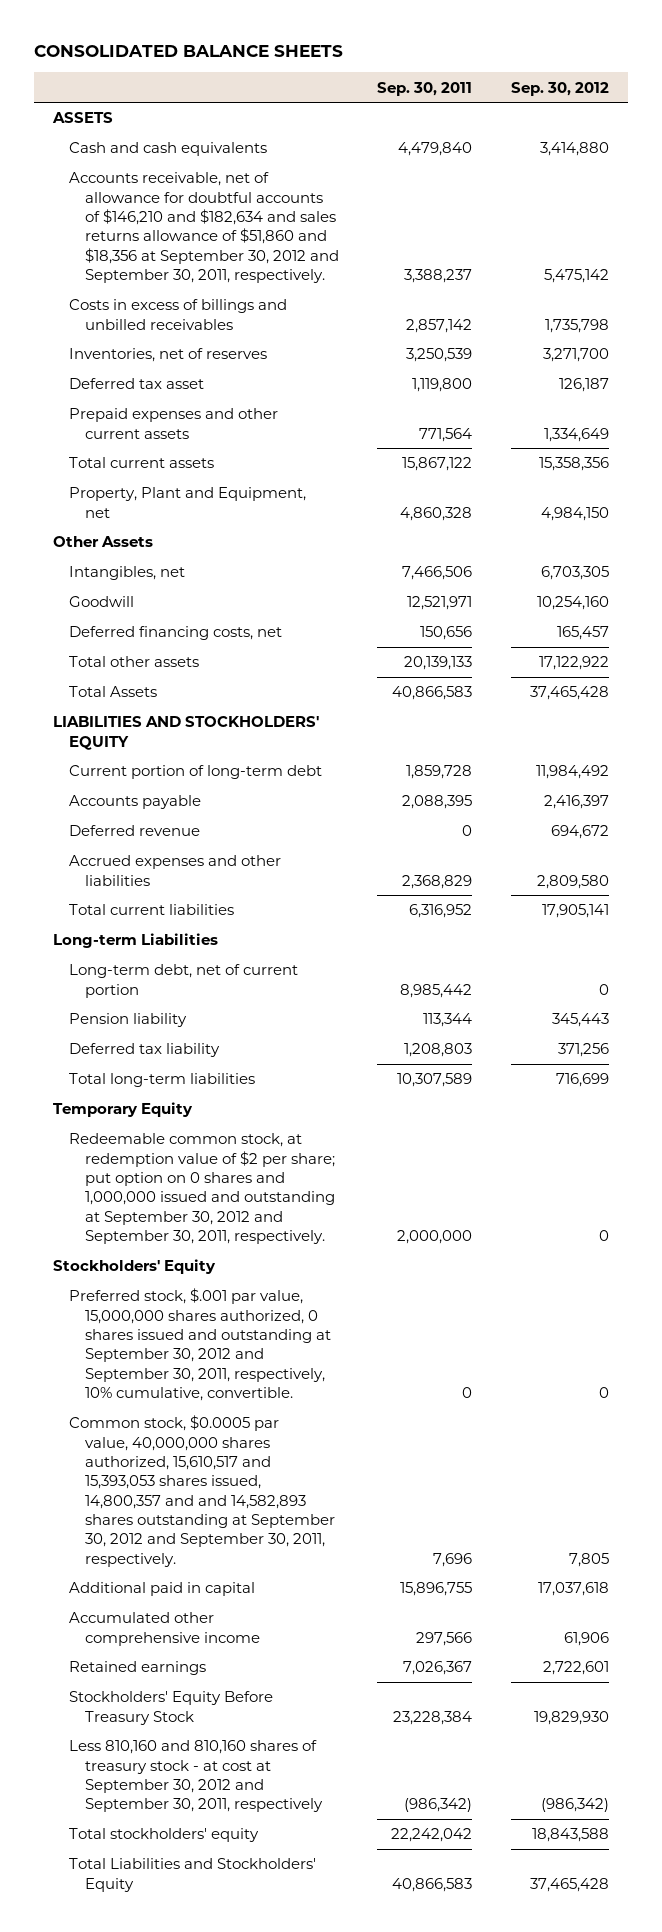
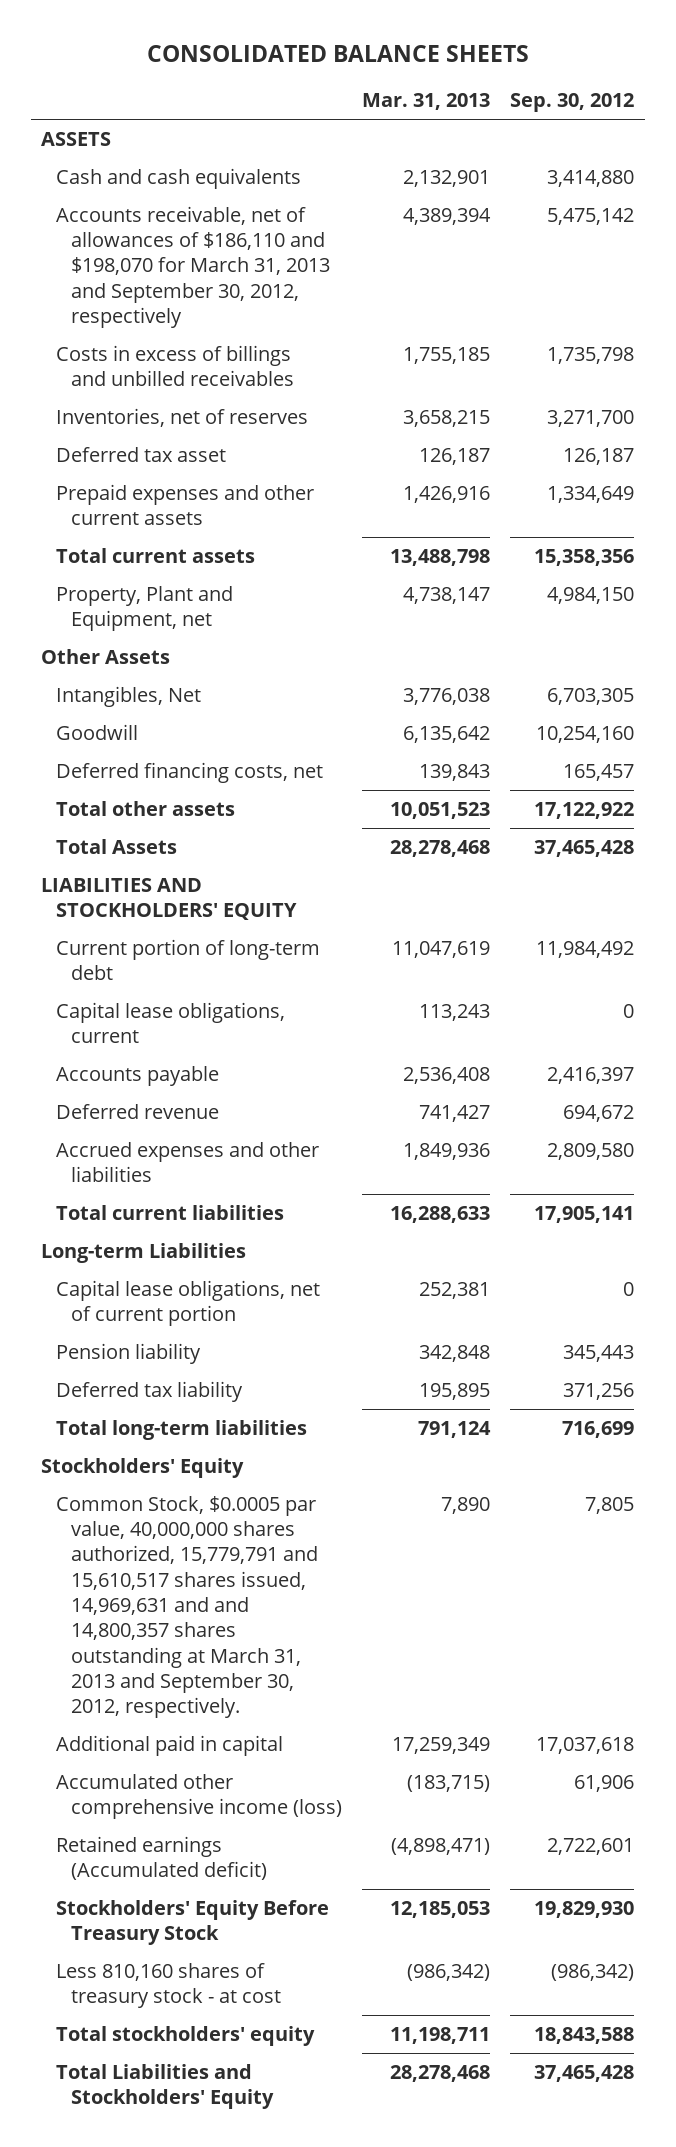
[377,81,473,96] Sep. 30, 2011 -> none
none -> [361,93,490,111] Mar. 31, 2013
[68,172,339,283] Accounts receivable, net of allowance for doubtful accounts of $146,210 and $182,634 and sales returns allowance of $51,860 and $18,356 at September 30, 2012 and September 30, 2011, respectively. -> [55,205,330,329] Accounts receivable, net of allowances of $186,110 and $198,070 for March 31, 2013 and September 30, 2012, respectively
[68,566,185,581] Intangibles, net -> [55,685,201,707] Intangibles, Net
none -> [55,1001,285,1044] Capital lease obligations, current
[68,964,298,998] Long-term debt, net of current portion -> none
none -> [55,1279,320,1327] Capital lease obligations, net of current portion
[53,1102,194,1118] Temporary Equity -> none
[68,1133,335,1244] Redeemable common stock, at redemption value of $2 per share; put option on 0 shares and 1,000,000 issued and outstanding at September 30, 2012 and September 30, 2011, respectively. -> none
[68,1288,331,1401] Preferred stock, $.001 par value, 15,000,000 shares authorized, 0 shares issued and outstanding at September 30, 2012 and September 30, 2011, respectively, 10% cumulative, convertible. -> none
[68,1415,335,1567] Common stock, $0.0005 par value, 40,000,000 shares authorized, 15,610,517 and 15,393,053 shares issued, 14,800,357 and and 14,582,893 shares outstanding at September 30, 2012 and September 30, 2011, respectively. -> [55,1495,318,1719] Common Stock, $0.0005 par value, 40,000,000 shares authorized, 15,779,791 and 15,610,517 shares issued, 14,969,631 and and 14,800,357 shares outstanding at March 31, 2013 and September 30, 2012, respectively.
[68,1612,260,1646] Accumulated other comprehensive income -> [55,1773,342,1820] Accumulated other comprehensive income (loss)
[68,1661,206,1676] Retained earnings -> [55,1835,267,1881] Retained earnings (Accumulated deficit)
[68,1740,323,1813] Less 810,160 and 810,160 shares of treasury stock - at cost at September 30, 2012 and September 30, 2011, respectively -> [55,1962,281,2009] Less 810,160 shares of treasury stock - at cost

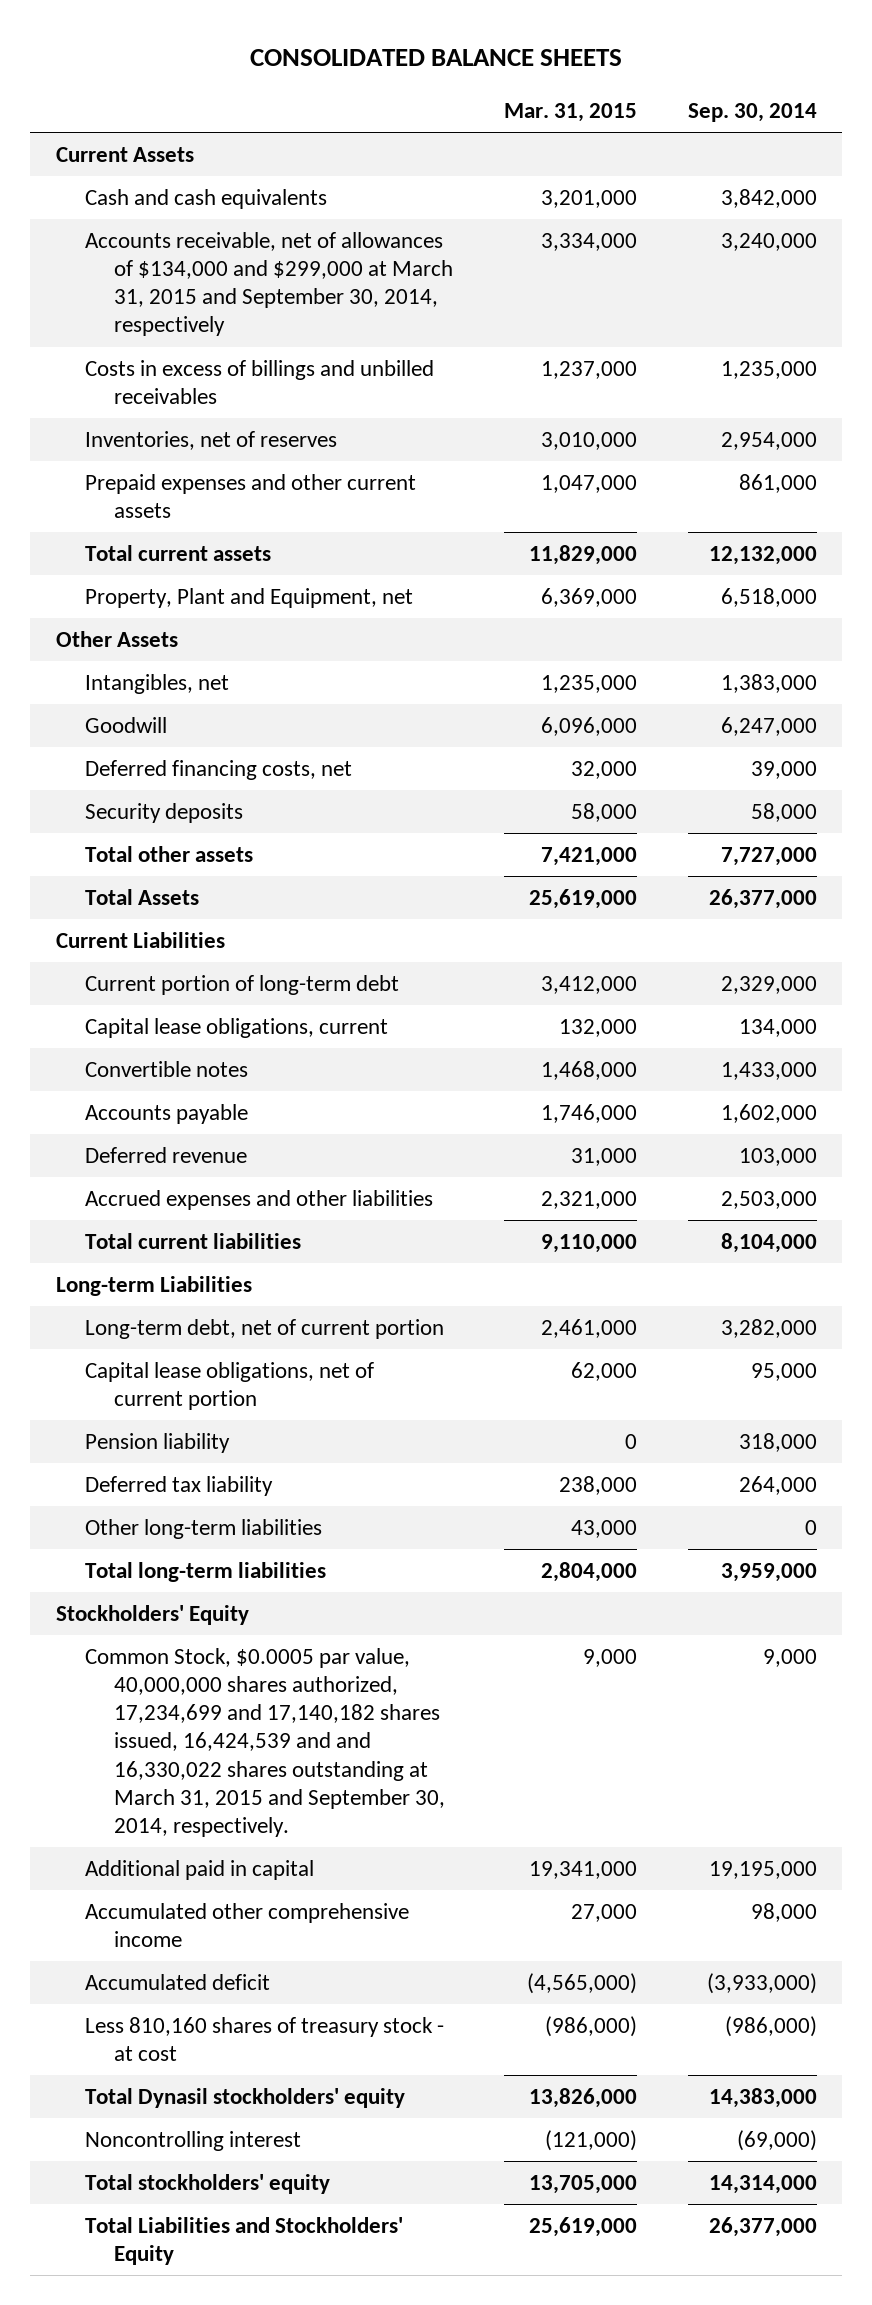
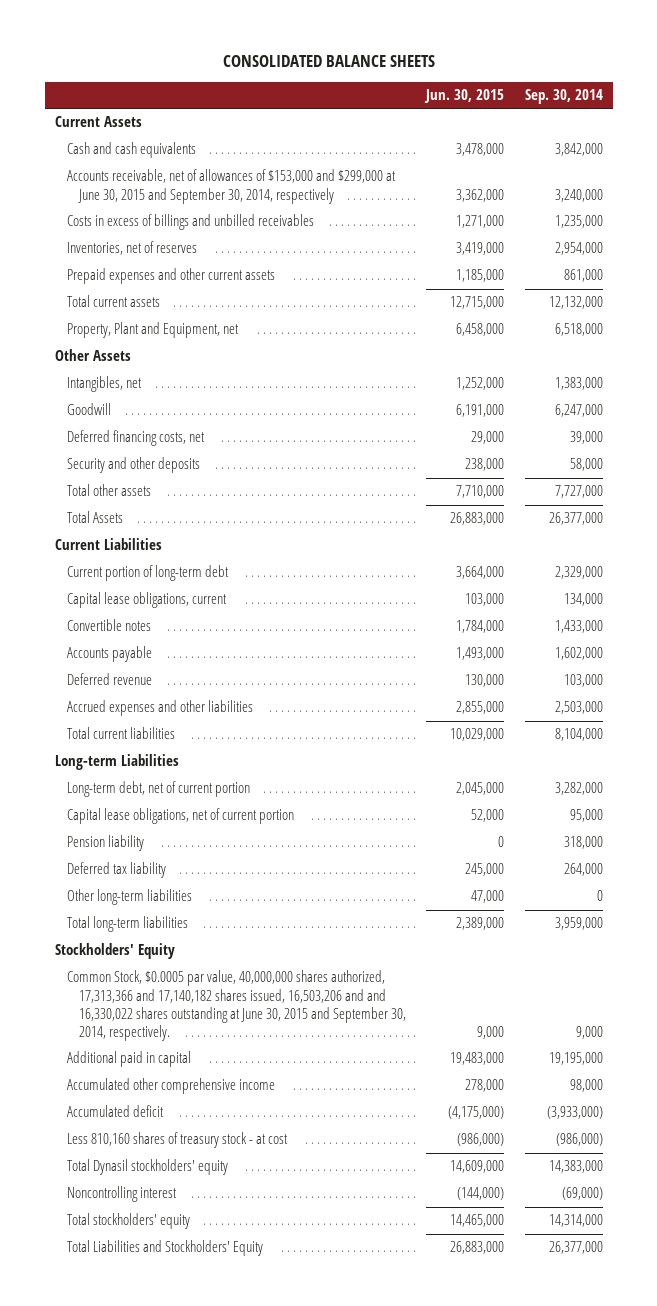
[503,103,637,123] Mar. 31, 2015 -> none
none -> [424,89,505,104] Jun. 30, 2015
[84,232,453,337] Accounts receivable, net of allowances of $134,000 and $299,000 at March 31, 2015 and September 30, 2014, respectively -> [66,169,396,204] Accounts receivable, net of allowances of $153,000 and $299,000 at June 30, 2015 and September 30, 2014, respectively
[84,803,243,824] Security deposits -> [66,457,200,474] Security and other deposits
[84,1648,445,1837] Common Stock, $0.0005 par value, 40,000,000 shares authorized, 17,234,699 and 17,140,182 shares issued, 16,424,539 and and 16,330,022 shares outstanding at March 31, 2015 and September 30, 2014, respectively. -> [66,970,406,1042] Common Stock, $0.0005 par value, 40,000,000 shares authorized, 17,313,366 and 17,140,182 shares issued, 16,503,206 and and 16,330,022 shares outstanding at June 30, 2015 and September 30, 2014, respectively.

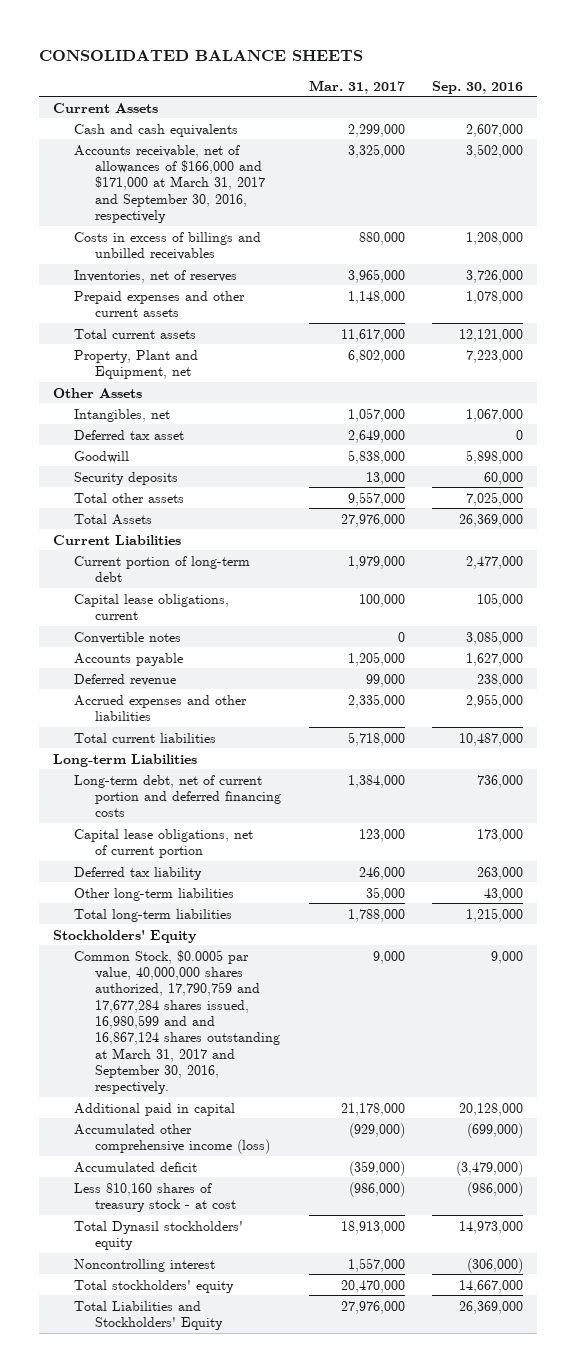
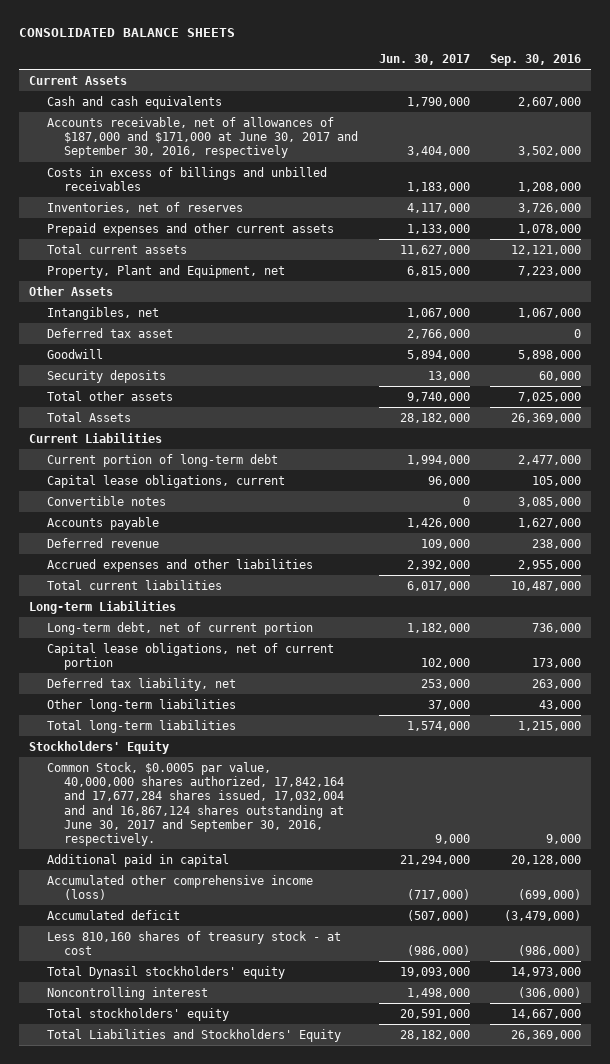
[308,79,405,94] Mar. 31, 2017 -> none
none -> [378,54,470,66] Jun. 30, 2017
[74,144,266,223] Accounts receivable, net of allowances of $166,000 and $171,000 at March 31, 2017 and September 30, 2016, respectively -> [46,116,359,159] Accounts receivable, net of allowances of $187,000 and $171,000 at June 30, 2017 and September 30, 2016, respectively
[74,774,282,818] Long-term debt, net of current portion and deferred financing costs -> [46,621,313,635] Long-term debt, net of current portion
[74,866,203,880] Deferred tax liability -> [46,677,236,691] Deferred tax liability, net
[74,949,281,1095] Common Stock, $0.0005 par value, 40,000,000 shares authorized, 17,790,759 and 17,677,284 shares issued, 16,980,599 and and 16,867,124 shares outstanding at March 31, 2017 and September 30, 2016, respectively. -> [46,761,345,847] Common Stock, $0.0005 par value, 40,000,000 shares authorized, 17,842,164 and 17,677,284 shares issued, 17,032,004 and and 16,867,124 shares outstanding at June 30, 2017 and September 30, 2016, respectively.

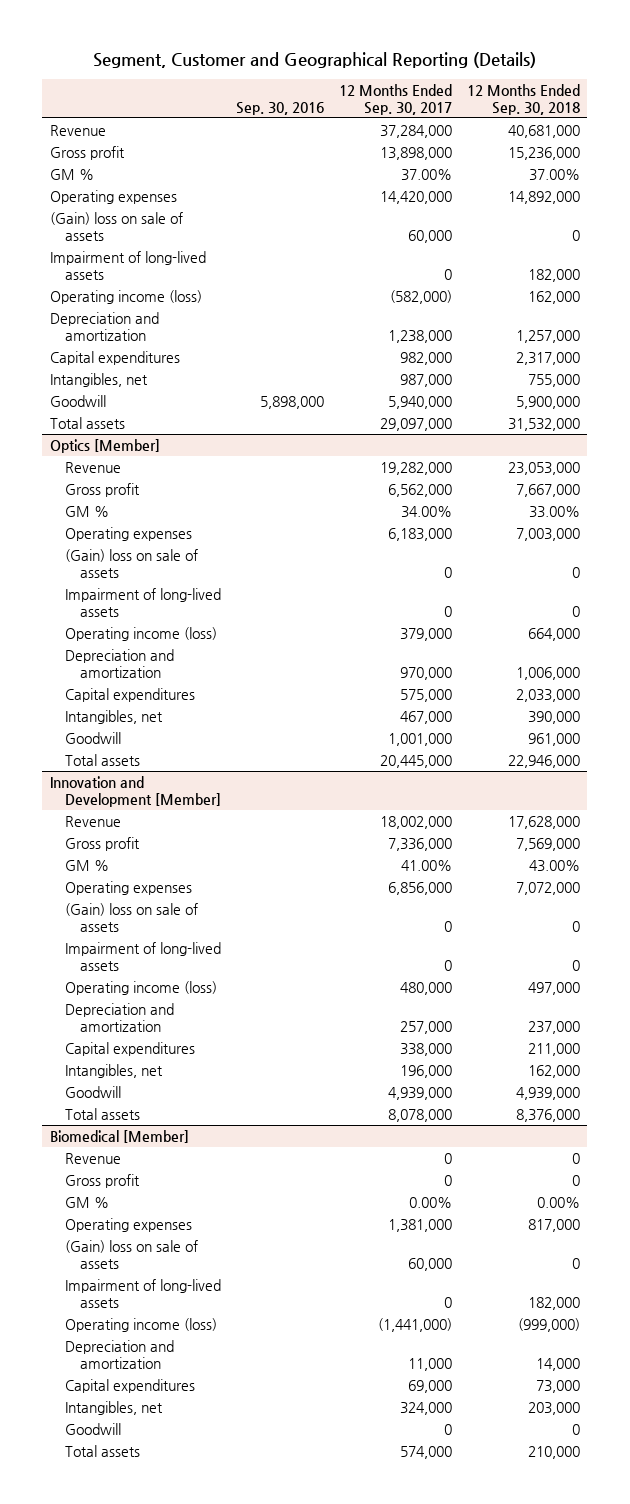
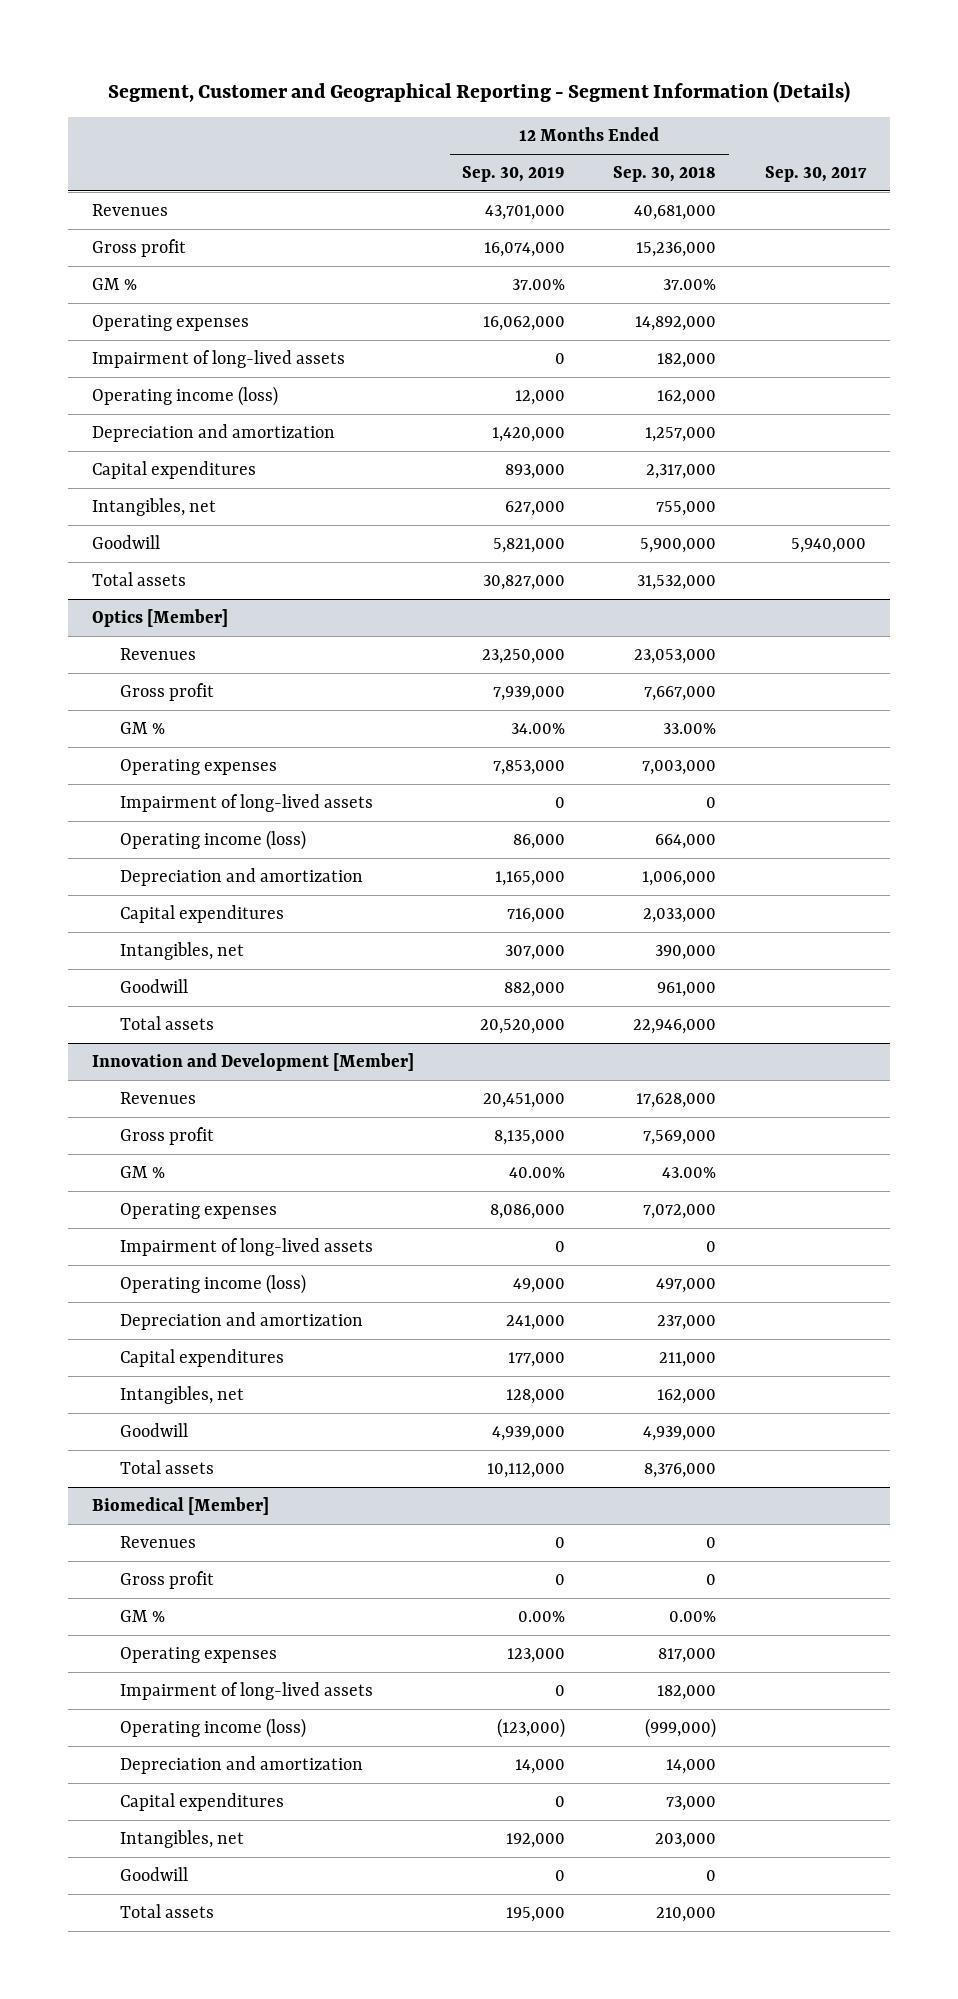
[92,51,536,68] Segment, Customer and Geographical Reporting (Details) -> [107,80,850,103] Segment, Customer and Geographical Reporting - Segment Information (Details)
[235,101,324,115] Sep. 30, 2016 -> none
[338,83,452,115] 12 Months Ended Sep. 30, 2017 -> none
none -> [462,165,566,182] Sep. 30, 2019
none -> [764,165,867,182] Sep. 30, 2017
[49,124,106,136] Revenue -> [91,203,168,216] Revenues
[49,211,183,241] (Gain) loss on sale of assets -> none
[65,461,122,473] Revenue -> [120,647,197,660] Revenues
[65,548,199,578] (Gain) loss on sale of assets -> none
[65,815,122,827] Revenue -> [120,1091,197,1104] Revenues
[65,902,199,932] (Gain) loss on sale of assets -> none
[65,1152,122,1164] Revenue -> [120,1535,197,1548] Revenues
[65,1239,199,1269] (Gain) loss on sale of assets -> none

